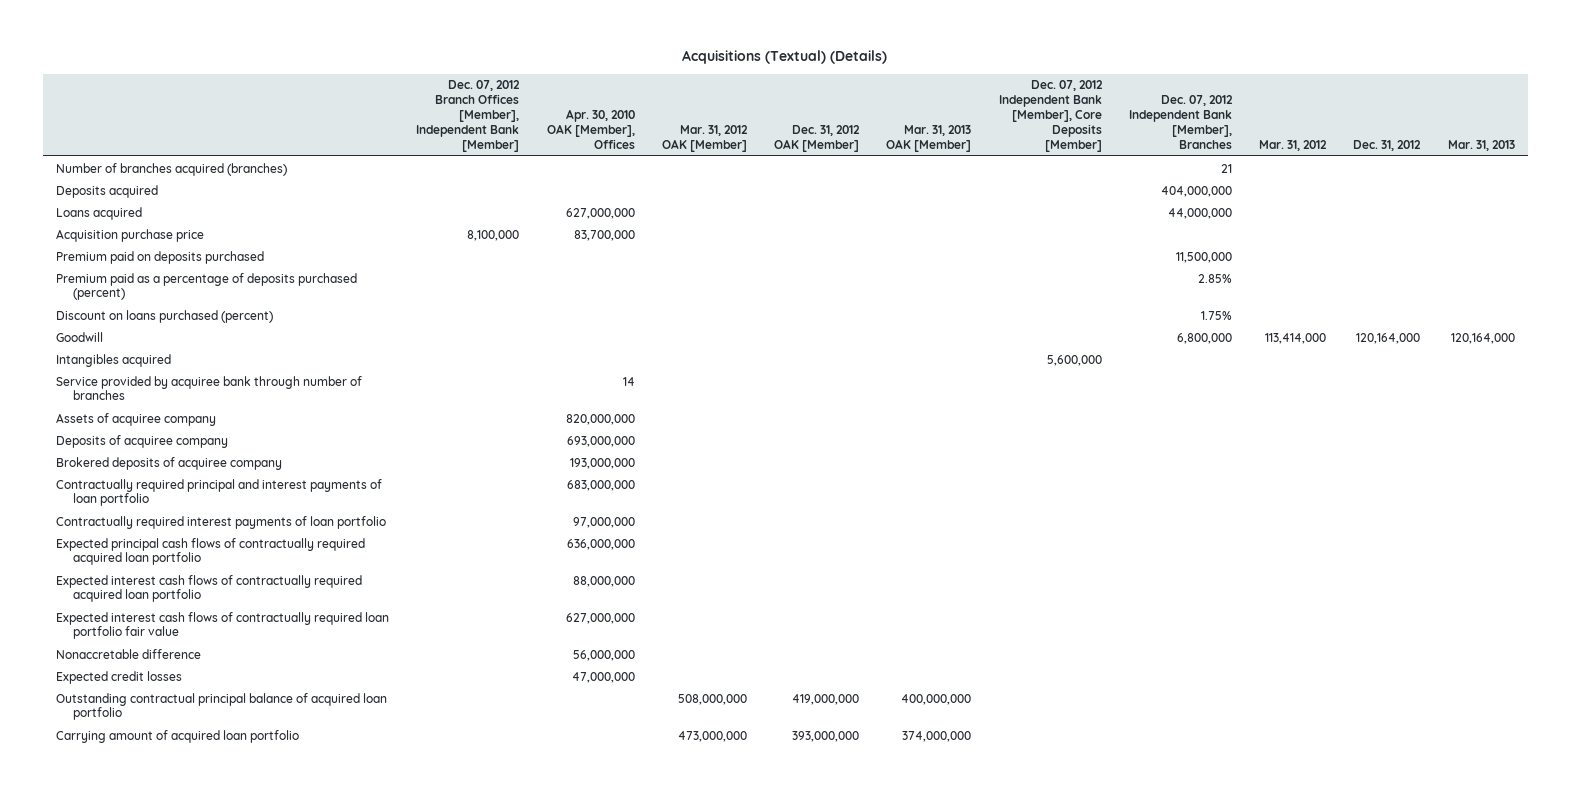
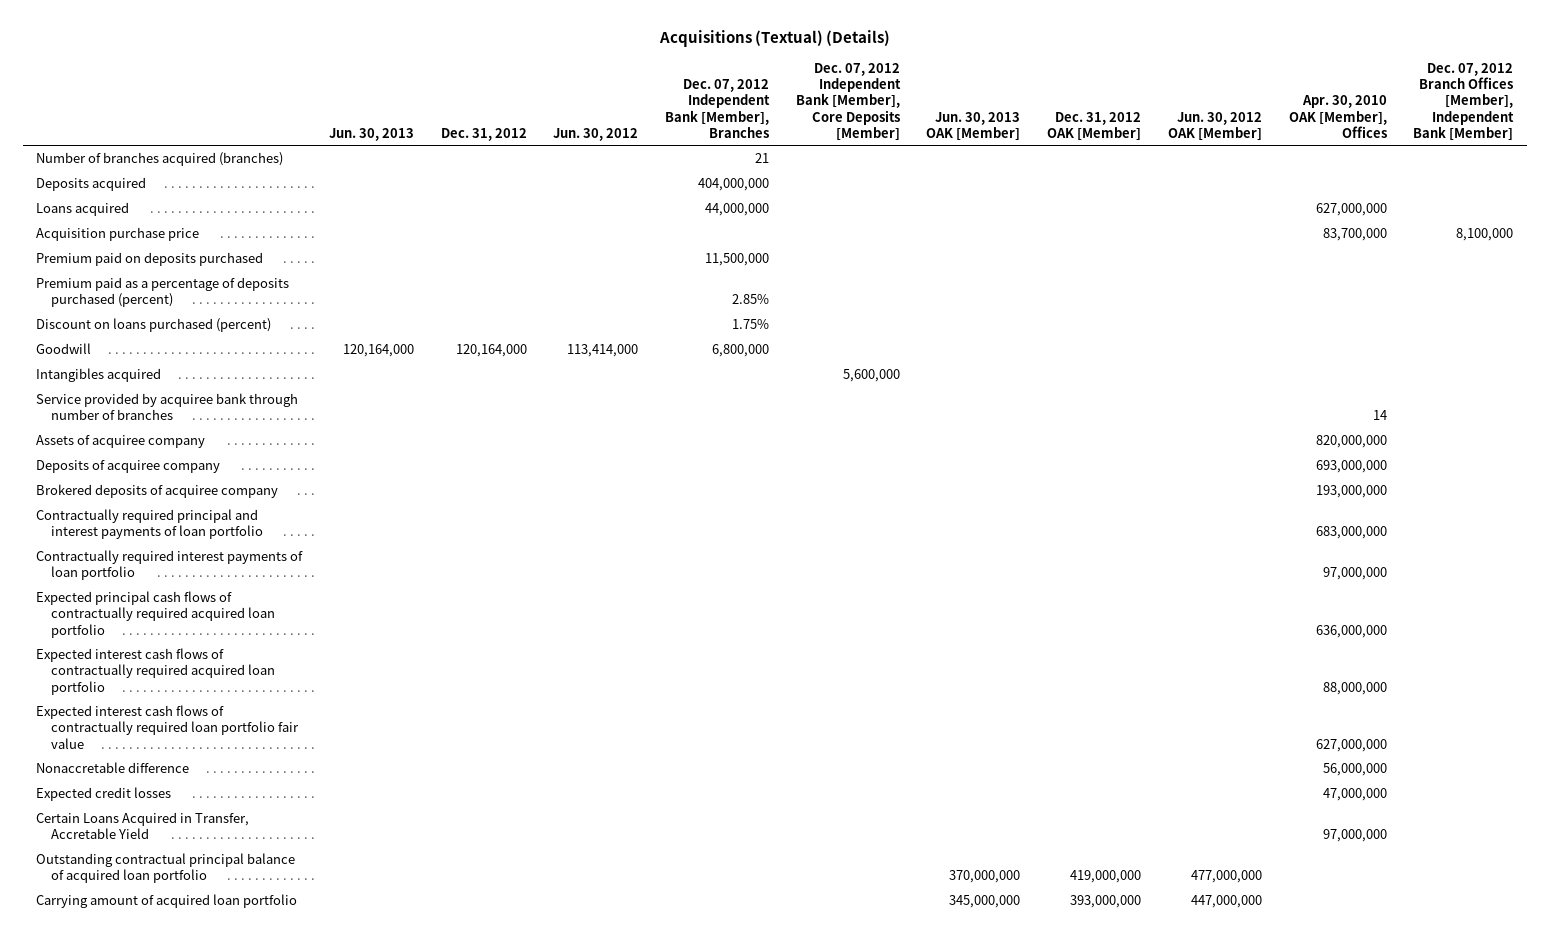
[661,124,748,152] Mar. 31, 2012 OAK [Member] -> none
[886,124,972,152] Mar. 31, 2013 OAK [Member] -> none
[1259,139,1328,151] Mar. 31, 2012 -> none
[1447,139,1515,151] Mar. 31, 2013 -> none
none -> [328,127,414,141] Jun. 30, 2013
none -> [553,127,639,141] Jun. 30, 2012
none -> [926,111,1021,141] Jun. 30, 2013 OAK [Member]
none -> [1167,111,1262,141] Jun. 30, 2012 OAK [Member]
none -> [36,811,250,840] Certain Loans Acquired in Transfer, Accretable Yield

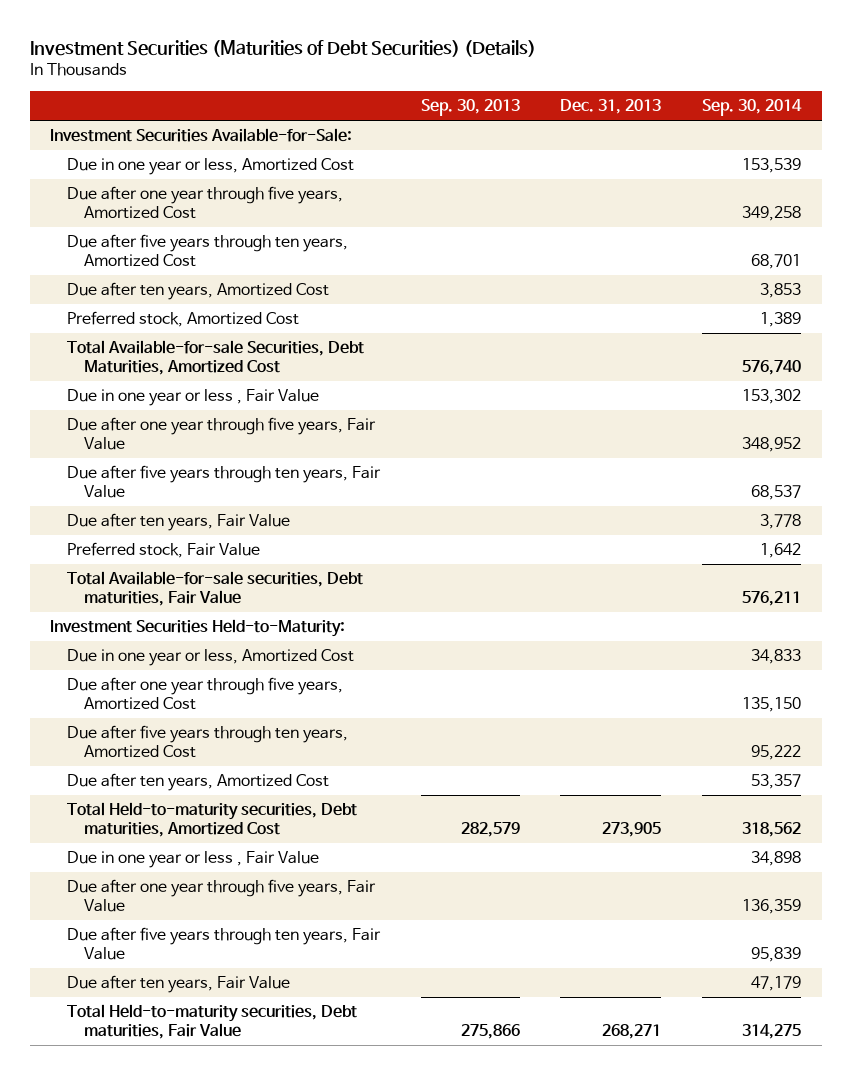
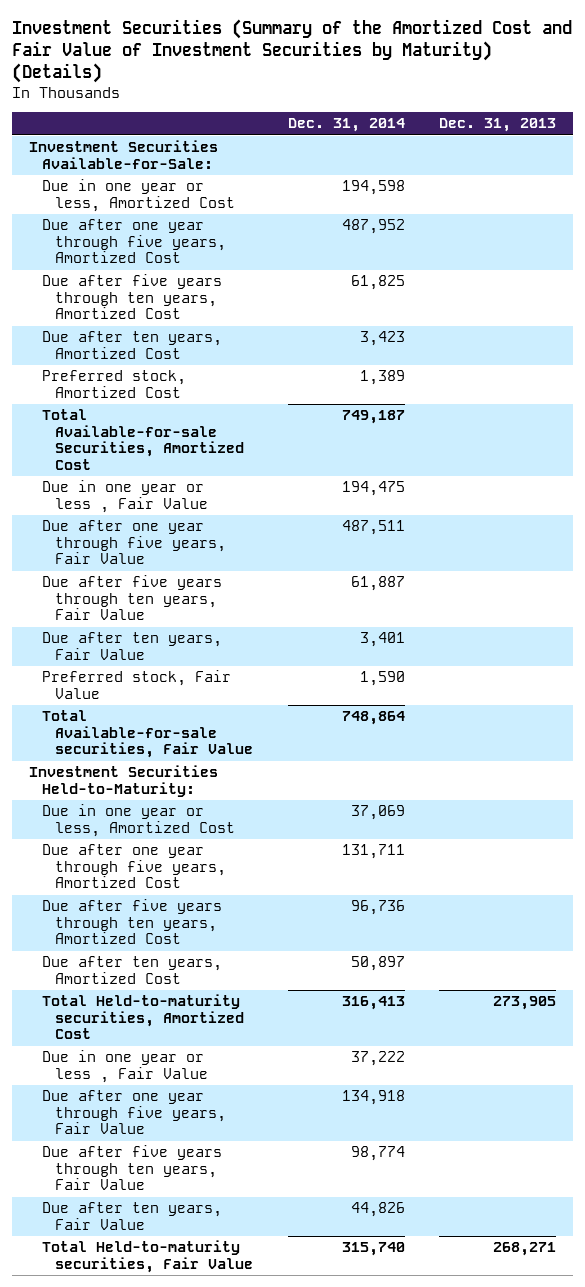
[29,40,536,58] Investment Securities (Maturities of Debt Securities) (Details) -> [11,18,572,84] Investment Securities (Summary of the Amortized Cost and Fair Value of Investment Securities by Maturity) (Details)
[420,99,520,117] Sep. 30, 2013 -> none
[702,99,803,117] Sep. 30, 2014 -> none
none -> [287,118,405,133] Dec. 31, 2014
[66,340,364,375] Total Available-for-sale Securities, Debt Maturities, Amortized Cost -> [41,409,245,470] Total Available-for-sale Securities, Amortized Cost
[66,571,363,606] Total Available-for-sale securities, Debt maturities, Fair Value -> [41,710,254,759] Total Available-for-sale securities, Fair Value
[66,802,357,837] Total Held-to-maturity securities, Debt maturities, Amortized Cost -> [41,994,245,1040] Total Held-to-maturity securities, Amortized Cost
[66,1004,357,1039] Total Held-to-maturity securities, Debt maturities, Fair Value -> [41,1240,254,1273] Total Held-to-maturity securities, Fair Value

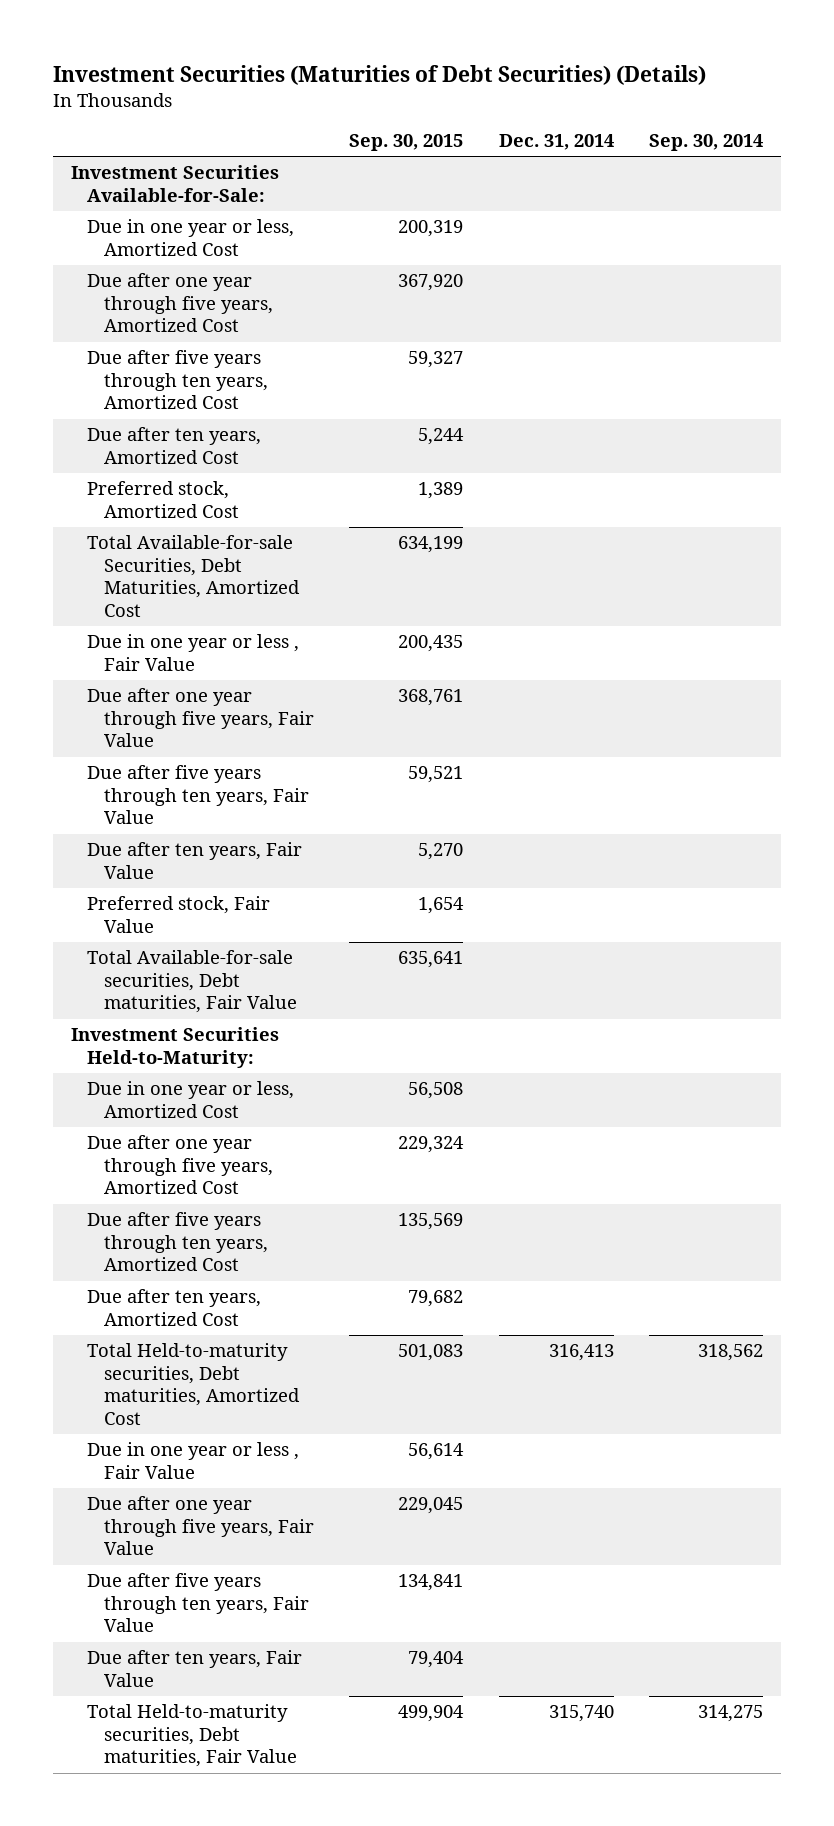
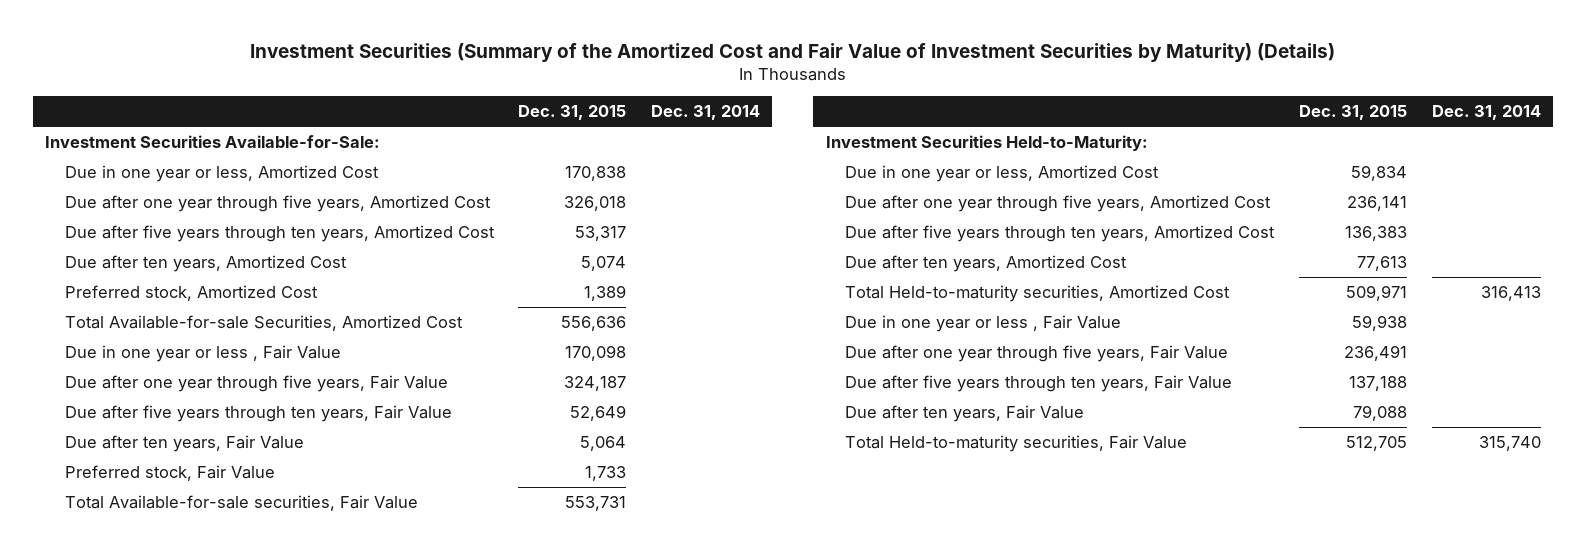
[53,64,707,85] Investment Securities (Maturities of Debt Securities) (Details) -> [249,43,1335,63] Investment Securities (Summary of the Amortized Cost and Fair Value of Investment Securities by Maturity) (Details)
[349,134,464,152] Sep. 30, 2015 -> none
[649,134,764,152] Sep. 30, 2014 -> none
none -> [518,105,627,121] Dec. 31, 2015
[87,535,300,618] Total Available-for-sale Securities, Debt Maturities, Amortized Cost -> [64,315,463,332] Total Available-for-sale Securities, Amortized Cost
[87,950,297,1014] Total Available-for-sale securities, Debt maturities, Fair Value -> [64,495,418,512] Total Available-for-sale securities, Fair Value
[87,1343,300,1426] Total Held-to-maturity securities, Debt maturities, Amortized Cost -> [845,285,1231,303] Total Held-to-maturity securities, Amortized Cost
[87,1704,297,1768] Total Held-to-maturity securities, Debt maturities, Fair Value -> [845,435,1188,453] Total Held-to-maturity securities, Fair Value

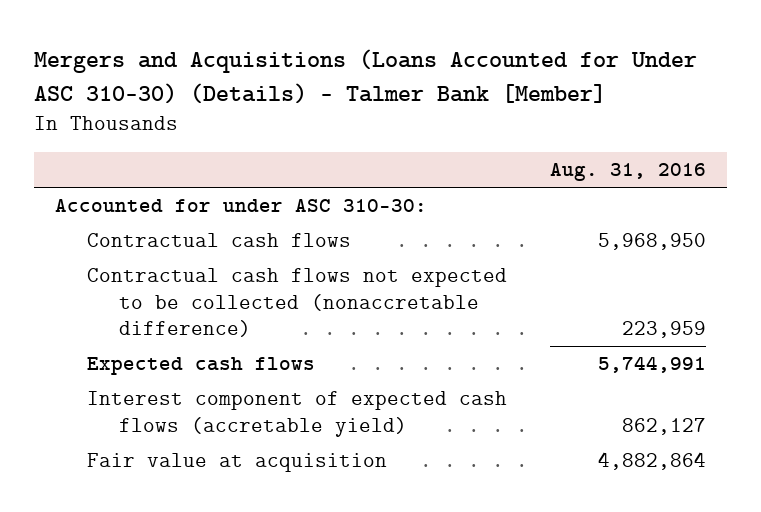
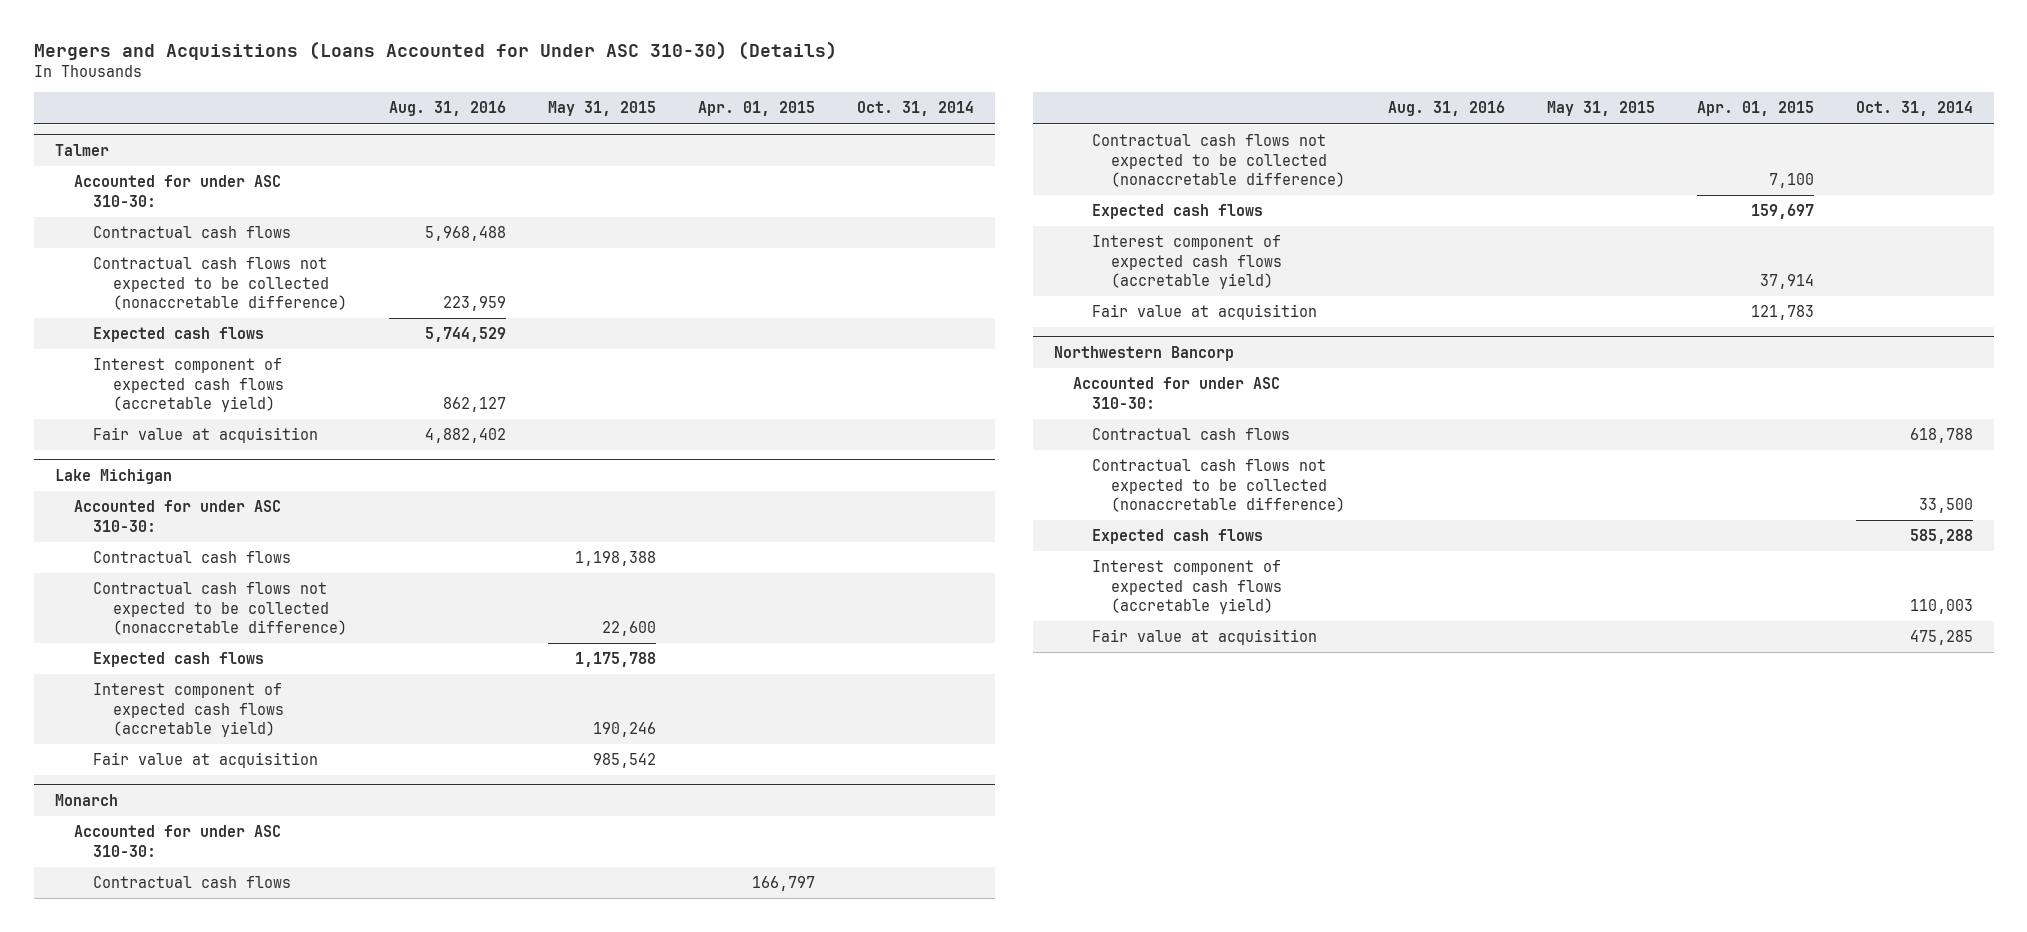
[33,49,697,105] Mergers and Acquisitions (Loans Accounted for Under ASC 310-30) (Details) - Talmer Bank [Member] -> [33,41,837,61] Mergers and Acquisitions (Loans Accounted for Under ASC 310-30) (Details)
none -> [547,101,656,117] May 31, 2015
none -> [697,101,815,117] Apr. 01, 2015
none -> [856,101,974,117] Oct. 31, 2014
none -> [54,143,109,156] Talmer
[597,233,706,251] 5,968,950 -> [424,226,506,242] 5,968,488
[597,356,706,374] 5,744,991 -> [424,327,506,343] 5,744,529
[597,452,706,471] 4,882,864 -> [424,428,506,444] 4,882,402
none -> [54,468,172,484] Lake Michigan
none -> [74,500,282,532] Accounted for under ASC 310-30:
none -> [93,551,292,564] Contractual cash flows
none -> [93,582,347,635] Contractual cash flows not expected to be collected (nonaccretable difference)
none -> [93,652,265,668] Expected cash flows
none -> [93,683,284,737] Interest component of expected cash flows (accretable yield)
none -> [93,752,319,769] Fair value at acquisition
none -> [54,793,118,806] Monarch
none -> [74,825,282,857] Accounted for under ASC 310-30:
none -> [93,876,292,889] Contractual cash flows
none -> [1092,134,1346,187] Contractual cash flows not expected to be collected (nonaccretable difference)
none -> [1092,204,1264,220] Expected cash flows
none -> [1092,235,1283,289] Interest component of expected cash flows (accretable yield)
none -> [1092,304,1318,321] Fair value at acquisition
none -> [1053,345,1234,361] Northwestern Bancorp
none -> [1072,377,1280,409] Accounted for under ASC 310-30:
none -> [1092,428,1291,441] Contractual cash flows
none -> [1092,459,1346,512] Contractual cash flows not expected to be collected (nonaccretable difference)
none -> [1092,529,1264,545] Expected cash flows
none -> [1092,560,1283,614] Interest component of expected cash flows (accretable yield)
none -> [1092,629,1318,646] Fair value at acquisition

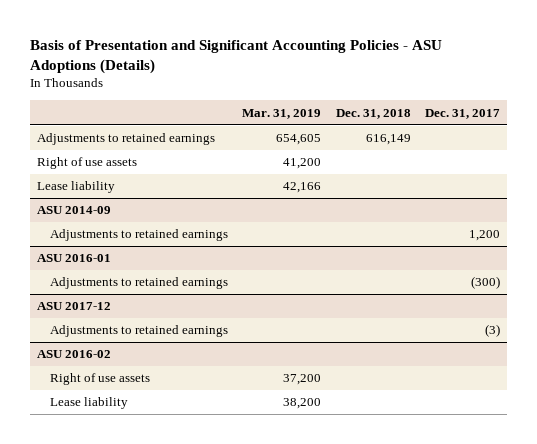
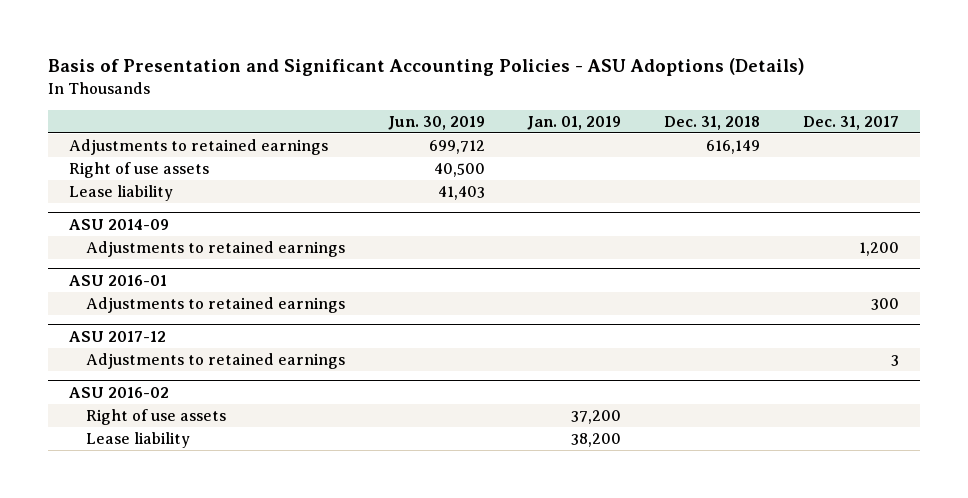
[242,108,322,119] Mar. 31, 2019 -> none
none -> [387,115,485,130] Jun. 30, 2019
none -> [527,115,622,130] Jan. 01, 2019
[470,276,500,290] (300) -> [871,298,900,311] 300
[484,324,500,338] (3) -> [891,355,900,367] 3

